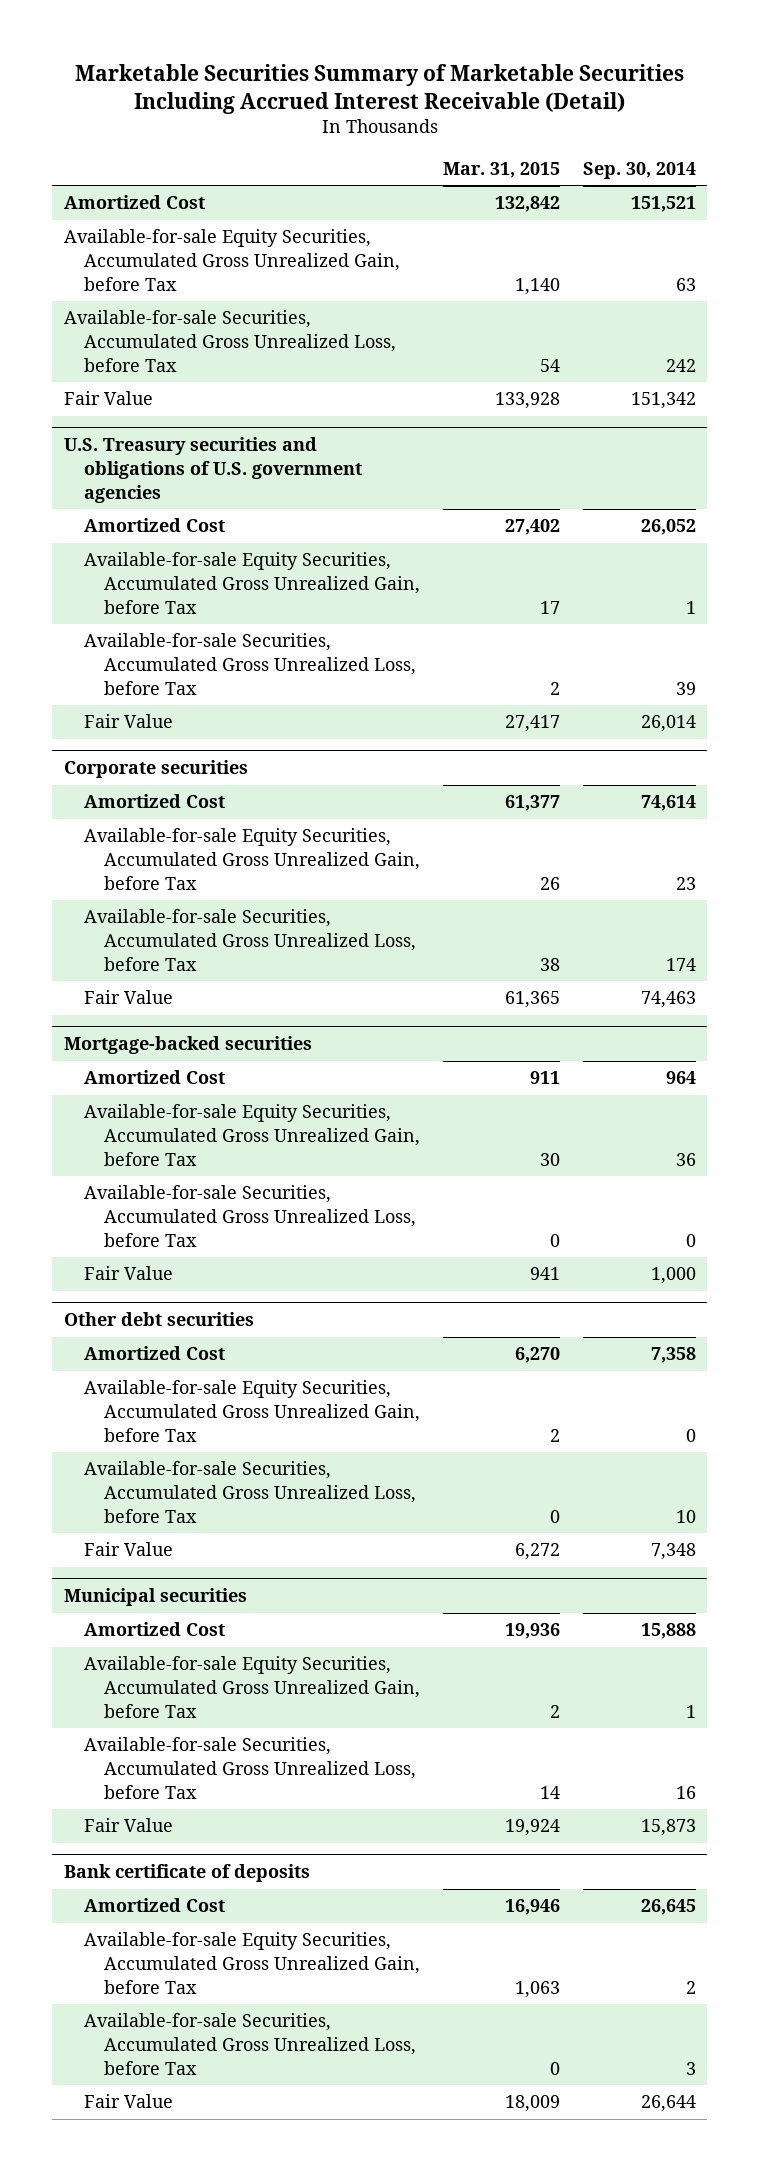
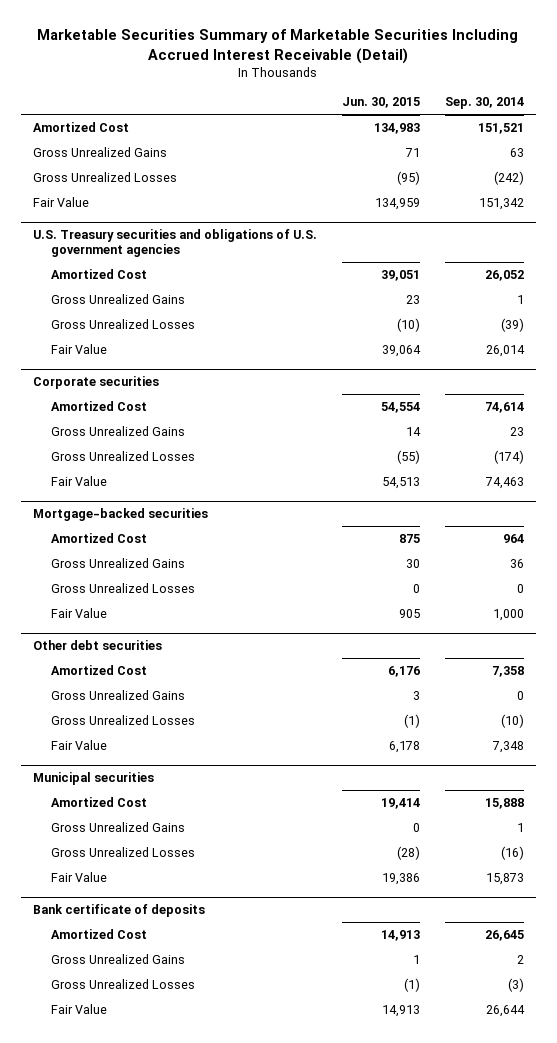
[442,162,560,179] Mar. 31, 2015 -> none
none -> [341,97,420,109] Jun. 30, 2015
[63,229,400,291] Available-for-sale Equity Securities, Accumulated Gross Unrealized Gain, before Tax -> [33,146,168,157] Gross Unrealized Gains
[63,310,396,372] Available-for-sale Securities, Accumulated Gross Unrealized Loss, before Tax -> [33,171,178,182] Gross Unrealized Losses
[665,358,696,372] 242 -> [493,170,524,185] (242)
[83,552,421,614] Available-for-sale Equity Securities, Accumulated Gross Unrealized Gain, before Tax -> [50,293,185,304] Gross Unrealized Gains
[83,633,417,695] Available-for-sale Securities, Accumulated Gross Unrealized Loss, before Tax -> [50,318,195,329] Gross Unrealized Losses
[675,681,696,695] 39 -> [500,317,524,332] (39)
[83,828,421,890] Available-for-sale Equity Securities, Accumulated Gross Unrealized Gain, before Tax -> [50,425,185,436] Gross Unrealized Gains
[83,909,417,971] Available-for-sale Securities, Accumulated Gross Unrealized Loss, before Tax -> [50,450,195,461] Gross Unrealized Losses
[665,957,696,971] 174 -> [493,449,524,464] (174)
[83,1104,421,1166] Available-for-sale Equity Securities, Accumulated Gross Unrealized Gain, before Tax -> [50,557,185,568] Gross Unrealized Gains
[83,1185,417,1247] Available-for-sale Securities, Accumulated Gross Unrealized Loss, before Tax -> [50,582,195,593] Gross Unrealized Losses
[83,1380,421,1442] Available-for-sale Equity Securities, Accumulated Gross Unrealized Gain, before Tax -> [50,689,185,700] Gross Unrealized Gains
[83,1461,417,1523] Available-for-sale Securities, Accumulated Gross Unrealized Loss, before Tax -> [50,714,195,725] Gross Unrealized Losses
[675,1509,696,1523] 10 -> [500,713,524,728] (10)
[83,1656,421,1718] Available-for-sale Equity Securities, Accumulated Gross Unrealized Gain, before Tax -> [50,821,185,832] Gross Unrealized Gains
[83,1737,417,1799] Available-for-sale Securities, Accumulated Gross Unrealized Loss, before Tax -> [50,846,195,857] Gross Unrealized Losses
[675,1785,696,1799] 16 -> [500,845,524,860] (16)
[83,1932,421,1994] Available-for-sale Equity Securities, Accumulated Gross Unrealized Gain, before Tax -> [50,953,185,964] Gross Unrealized Gains
[83,2013,417,2075] Available-for-sale Securities, Accumulated Gross Unrealized Loss, before Tax -> [50,978,195,989] Gross Unrealized Losses
[685,2061,696,2075] 3 -> [507,977,524,992] (3)

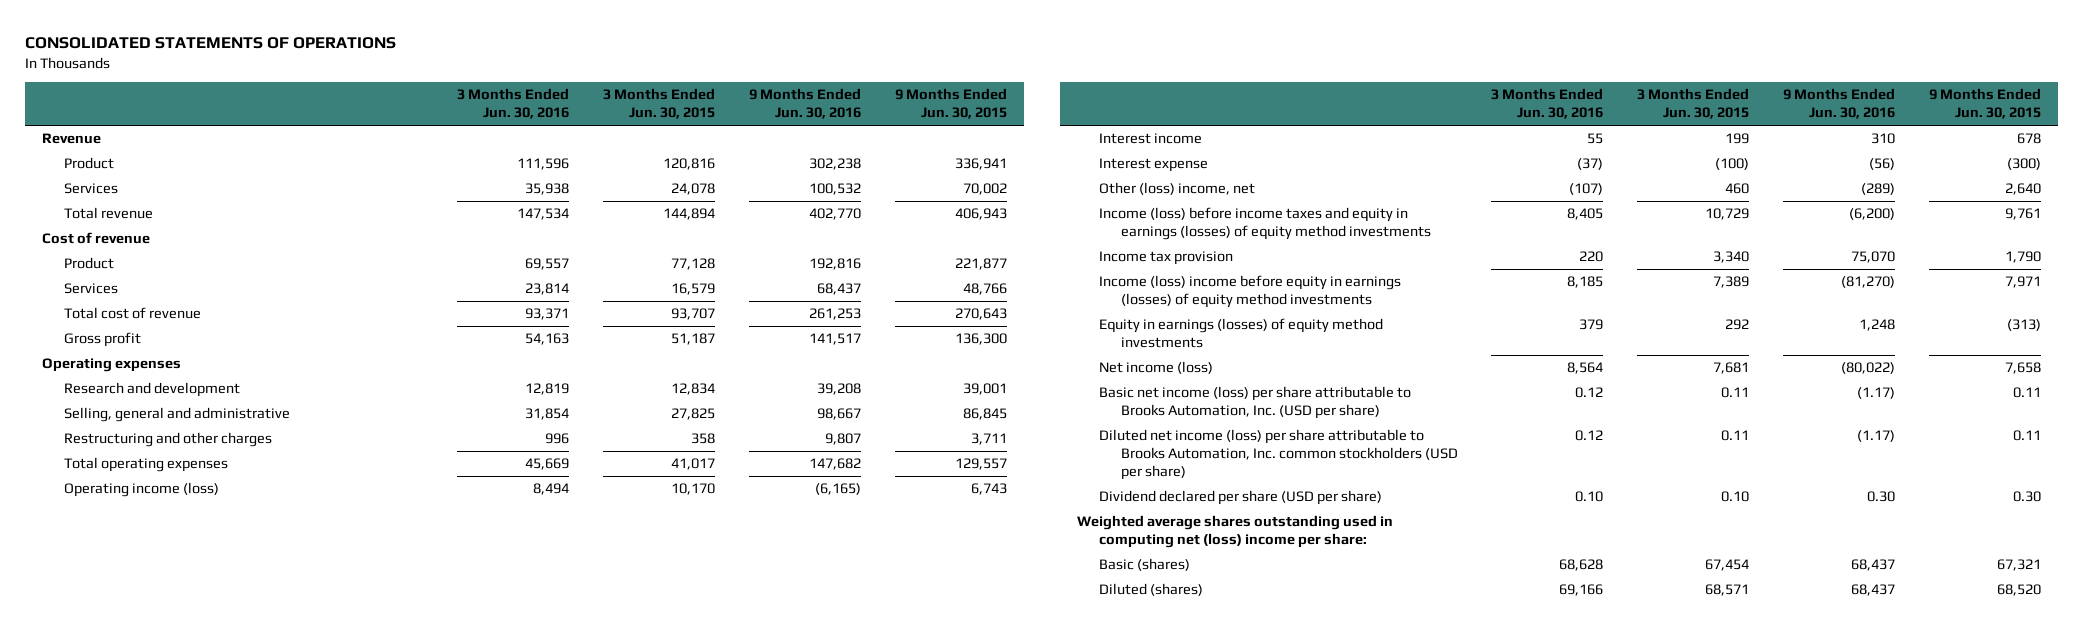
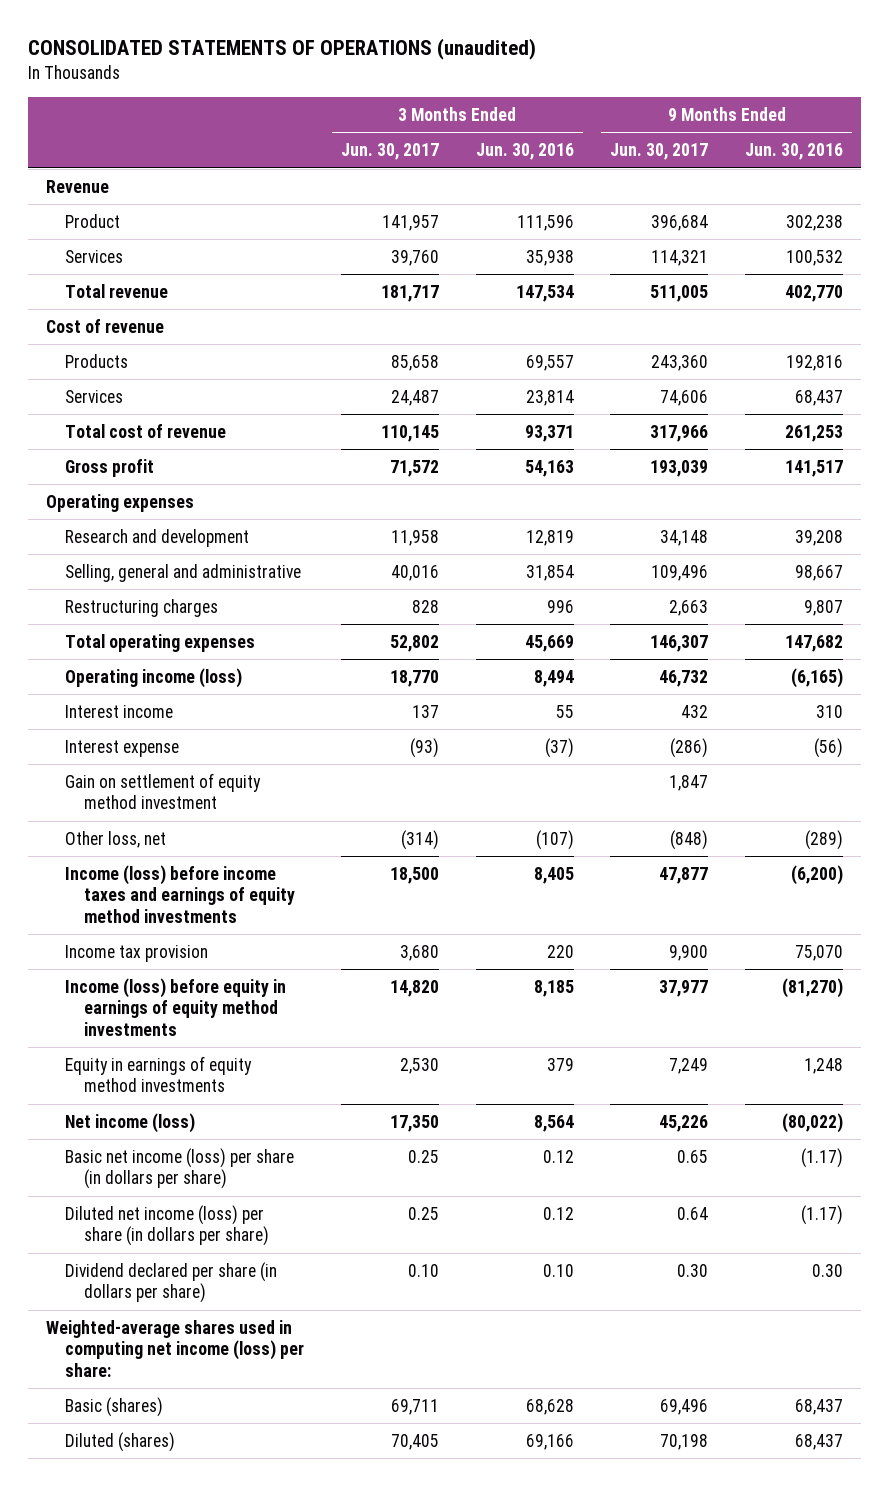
[25,36,397,49] CONSOLIDATED STATEMENTS OF OPERATIONS -> [27,38,536,61] CONSOLIDATED STATEMENTS OF OPERATIONS (unaudited)
[602,88,715,120] 3 Months Ended Jun. 30, 2015 -> none
[894,88,1007,120] 9 Months Ended Jun. 30, 2015 -> none
none -> [340,143,439,161] Jun. 30, 2017
none -> [610,143,709,161] Jun. 30, 2017
[64,257,115,270] Product -> [64,353,128,368] Products
[64,432,273,448] Restructuring and other charges -> [64,598,218,617] Restructuring charges
none -> [64,772,261,810] Gain on settlement of equity method investment
[1098,182,1255,196] Other (loss) income, net -> [64,830,166,848] Other loss, net
[1098,207,1431,241] Income (loss) before income taxes and equity in earnings (losses) of equity method investments -> [64,864,295,923] Income (loss) before income taxes and earnings of equity method investments
[1098,275,1401,309] Income (loss) income before equity in earnings (losses) of equity method investments -> [64,977,286,1036] Income (loss) before equity in earnings of equity method investments
[1098,318,1383,349] Equity in earnings (losses) of equity method investments -> [64,1055,252,1093] Equity in earnings of equity method investments
[1098,386,1411,420] Basic net income (loss) per share attributable to Brooks Automation, Inc. (USD per share) -> [64,1147,294,1190] Basic net income (loss) per share (in dollars per share)
[1098,429,1458,480] Diluted net income (loss) per share attributable to Brooks Automation, Inc. common stockholders (USD per share) -> [64,1204,269,1247] Diluted net income (loss) per share (in dollars per share)
[1098,490,1382,506] Dividend declared per share (USD per share) -> [64,1261,277,1304] Dividend declared per share (in dollars per share)
[1076,515,1393,549] Weighted average shares outstanding used in computing net (loss) income per share: -> [46,1319,304,1377] Weighted-average shares used in computing net income (loss) per share:

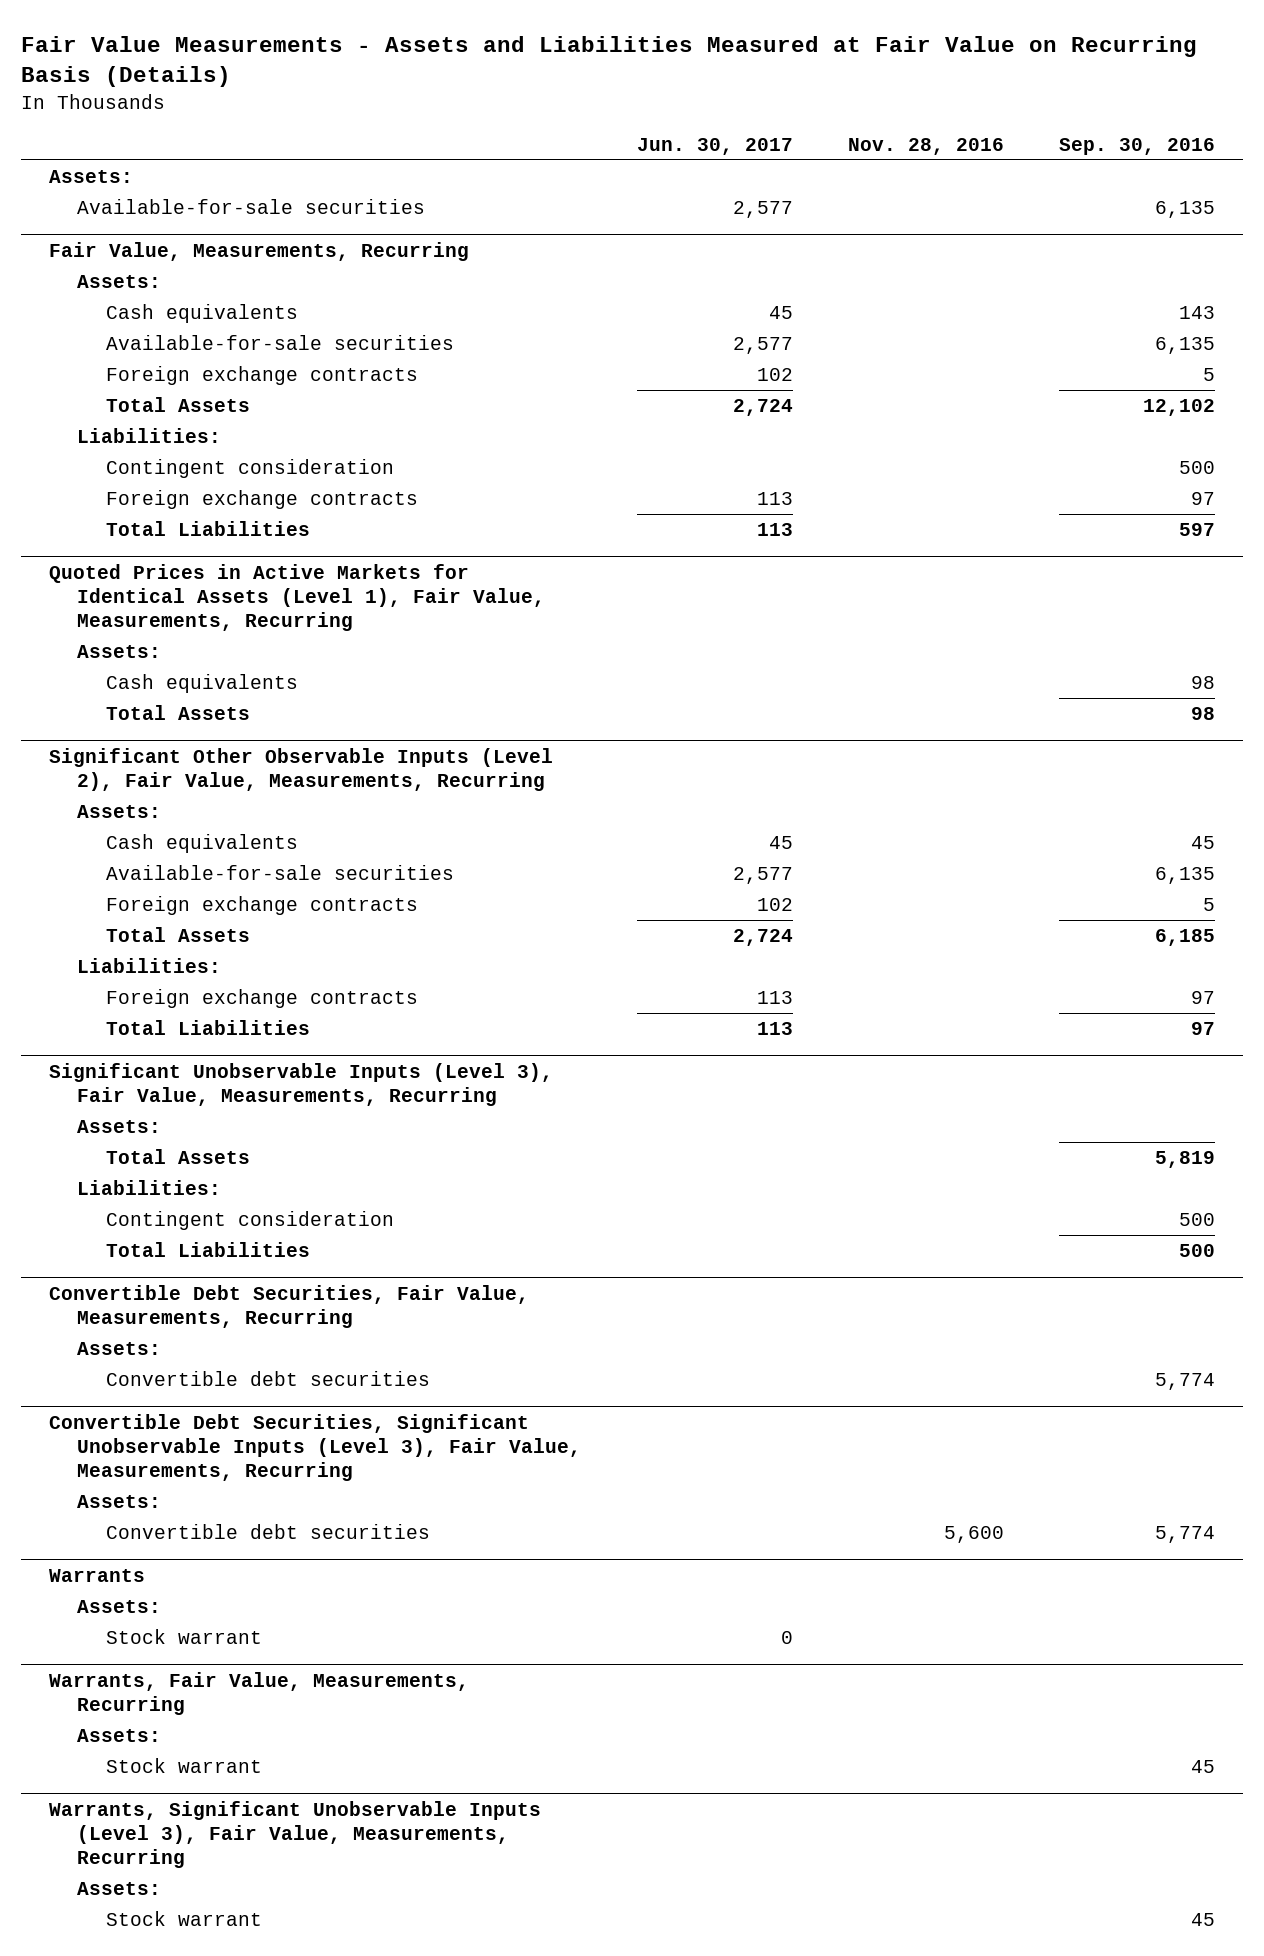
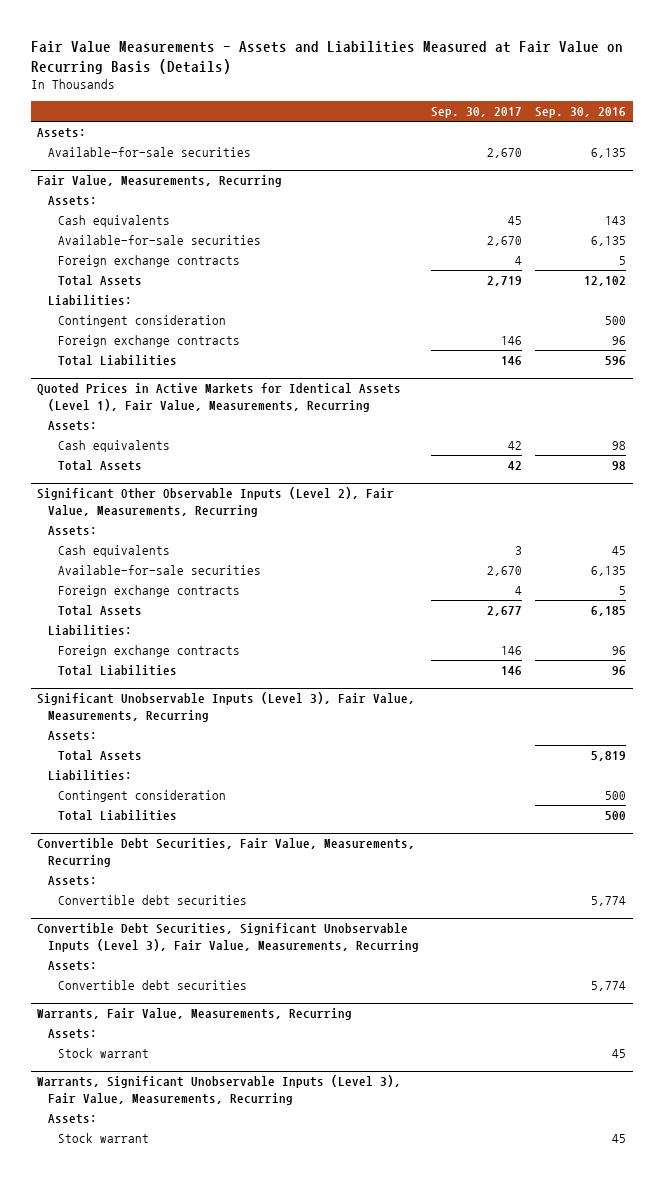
[636,137,793,155] Jun. 30, 2017 -> none
[847,137,1004,155] Nov. 28, 2016 -> none
none -> [431,107,523,119] Sep. 30, 2017
[1190,492,1215,506] 97 -> [612,336,627,346] 96
[1178,523,1215,537] 597 -> [605,356,627,366] 596
[1190,991,1215,1005] 97 -> [612,646,627,656] 96
[1190,1022,1215,1036] 97 -> [612,666,627,676] 96
[48,1568,145,1582] Warrants -> none
[77,1600,162,1614] Assets: -> none
[105,1629,262,1645] Stock warrant -> none

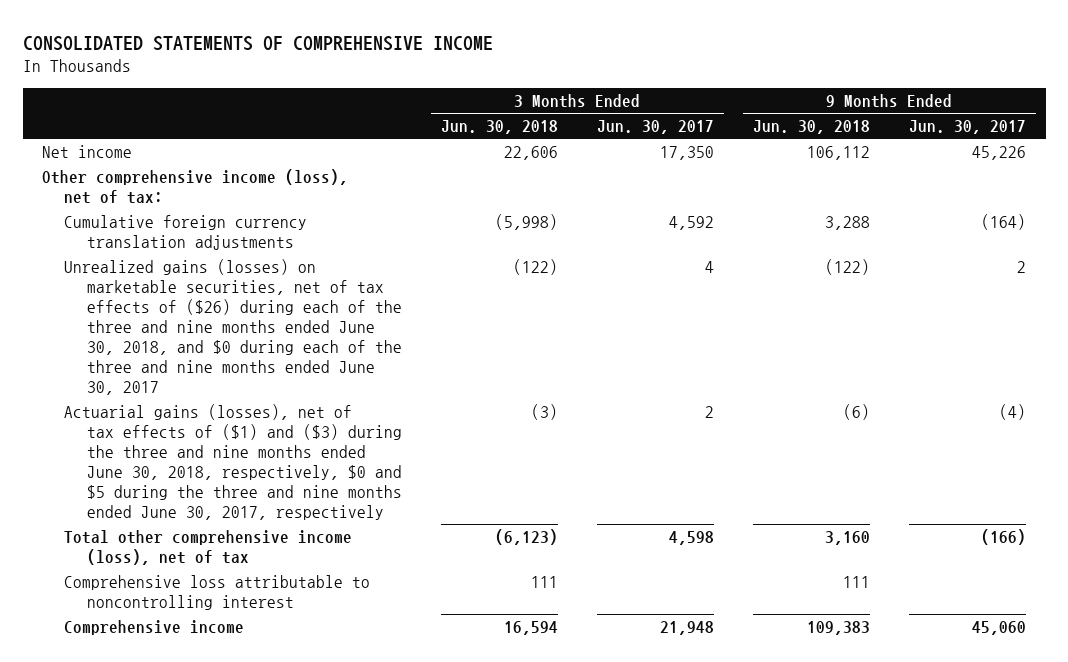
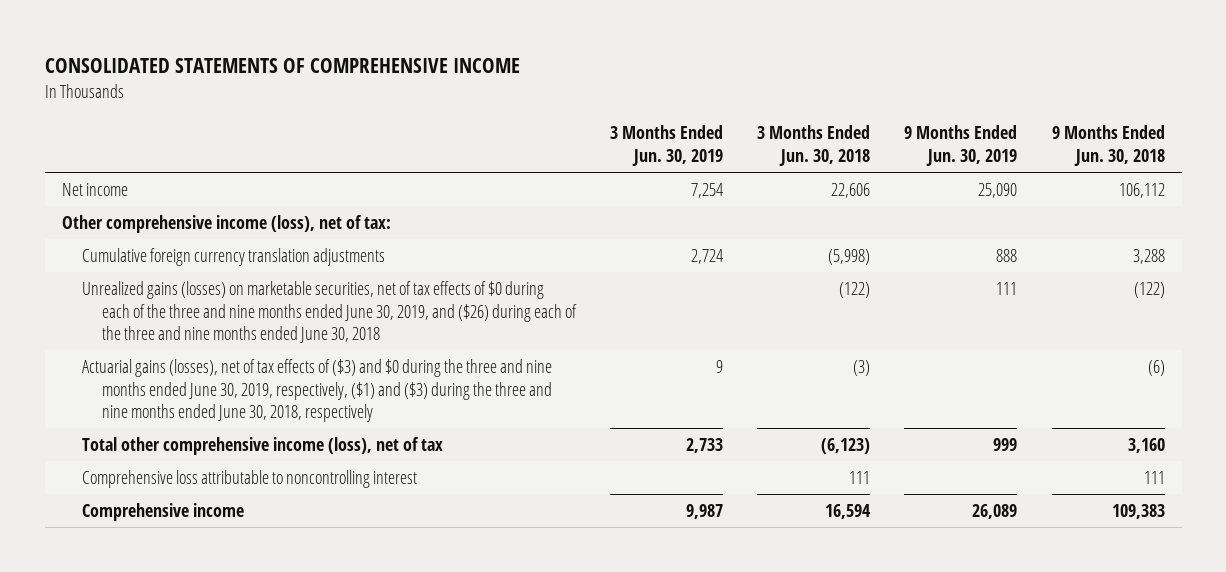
[596,120,714,135] Jun. 30, 2017 -> none
[909,120,1027,135] Jun. 30, 2017 -> none
none -> [610,125,724,166] 3 Months Ended Jun. 30, 2019
none -> [904,125,1018,166] 9 Months Ended Jun. 30, 2019
[64,258,402,395] Unrealized gains (losses) on marketable securities, net of tax effects of ($26) during each of the three and nine months ended June 30, 2018, and $0 during each of the three and nine months ended June 30, 2017 -> [82,281,578,344] Unrealized gains (losses) on marketable securities, net of tax effects of $0 during each of the three and nine months ended June 30, 2019, and ($26) during each of the three and nine months ended June 30, 2018
[64,403,402,520] Actuarial gains (losses), net of tax effects of ($1) and ($3) during the three and nine months ended June 30, 2018, respectively, $0 and $5 during the three and nine months ended June 30, 2017, respectively -> [82,359,553,423] Actuarial gains (losses), net of tax effects of ($3) and $0 during the three and nine months ended June 30, 2019, respectively, ($1) and ($3) during the three and nine months ended June 30, 2018, respectively

